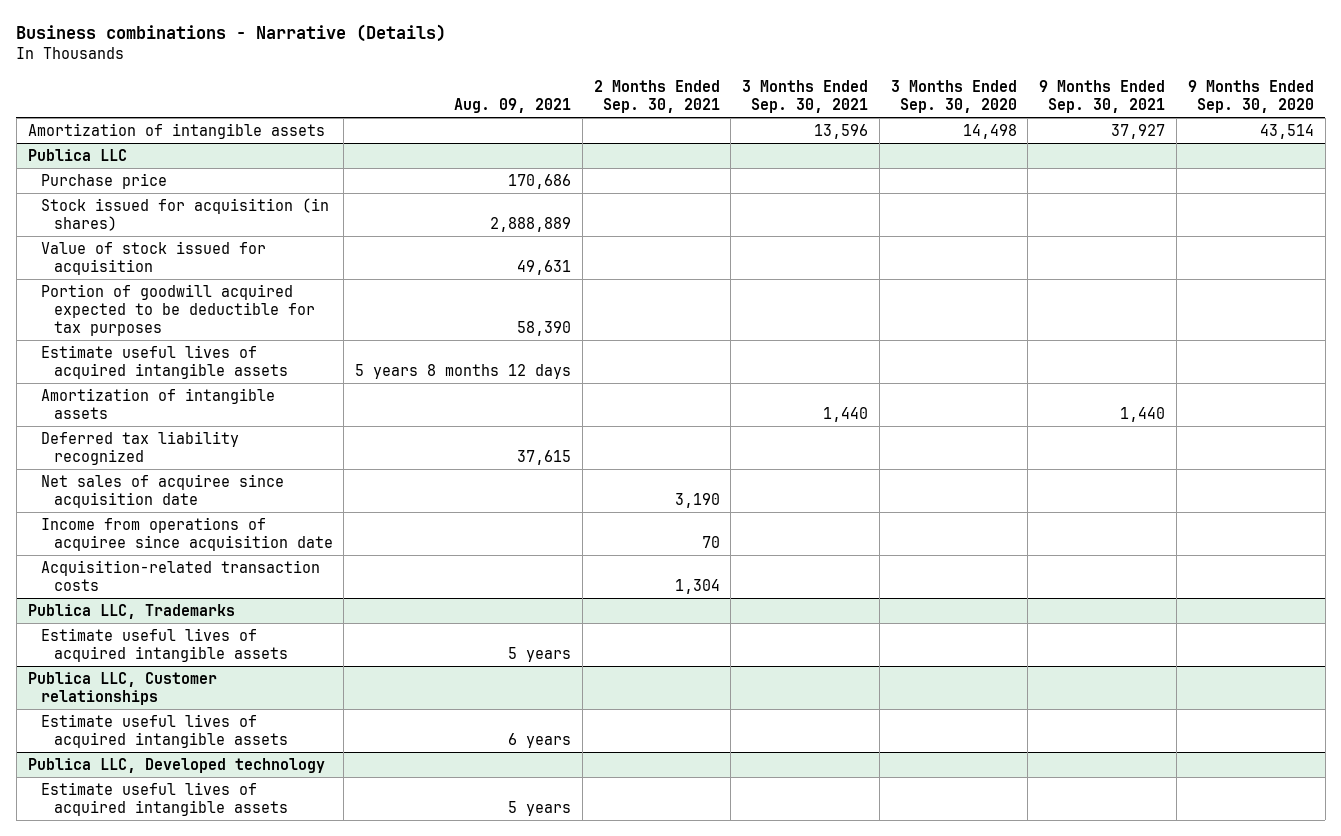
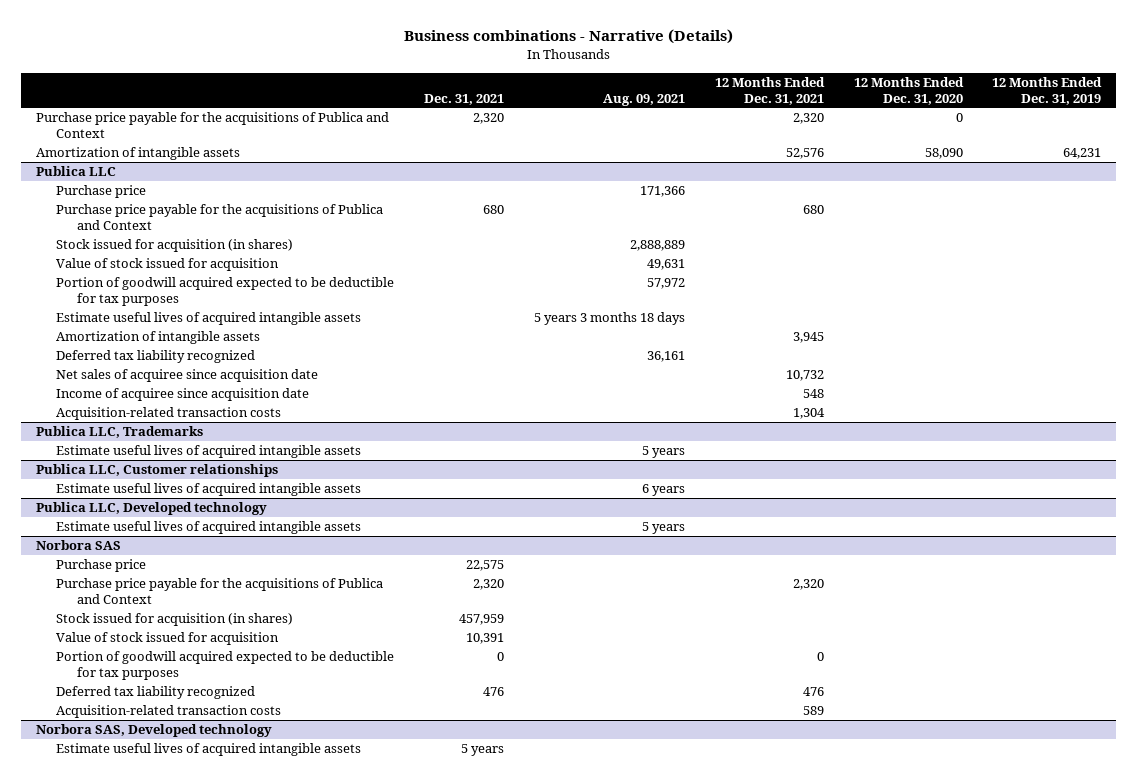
[593,79,720,113] 2 Months Ended Sep. 30, 2021 -> none
[742,79,869,113] 3 Months Ended Sep. 30, 2021 -> none
[890,79,1017,113] 3 Months Ended Sep. 30, 2020 -> none
[1039,79,1166,113] 9 Months Ended Sep. 30, 2021 -> none
[1187,79,1314,113] 9 Months Ended Sep. 30, 2020 -> none
none -> [424,93,505,105] Dec. 31, 2021
none -> [714,76,825,105] 12 Months Ended Dec. 31, 2021
none -> [853,76,964,105] 12 Months Ended Dec. 31, 2020
none -> [992,76,1103,105] 12 Months Ended Dec. 31, 2019
none -> [35,112,389,139] Purchase price payable for the acquisitions of Publica and Context
[508,173,572,189] 170,686 -> [640,186,686,198] 171,366
none -> [56,204,384,231] Purchase price payable for the acquisitions of Publica and Context
[517,320,572,336] 58,390 -> [647,278,686,290] 57,972
[355,363,572,379] 5 years 8 months 12 days -> [534,312,686,326] 5 years 3 months 18 days
[517,449,572,465] 37,615 -> [647,351,686,363] 36,161
[40,516,333,551] Income from operations of acquiree since acquisition date -> [56,388,310,402] Income of acquiree since acquisition date
none -> [35,540,121,551] Norbora SAS
none -> [56,559,147,573] Purchase price
none -> [56,578,384,605] Purchase price payable for the acquisitions of Publica and Context
none -> [56,613,294,627] Stock issued for acquisition (in shares)
none -> [56,632,280,646] Value of stock issued for acquisition
none -> [56,651,395,681] Portion of goodwill acquired expected to be deductible for tax purposes
none -> [56,686,256,700] Deferred tax liability recognized
none -> [56,705,282,719] Acquisition-related transaction costs
none -> [35,724,272,738] Norbora SAS, Developed technology
none -> [56,743,362,757] Estimate useful lives of acquired intangible assets

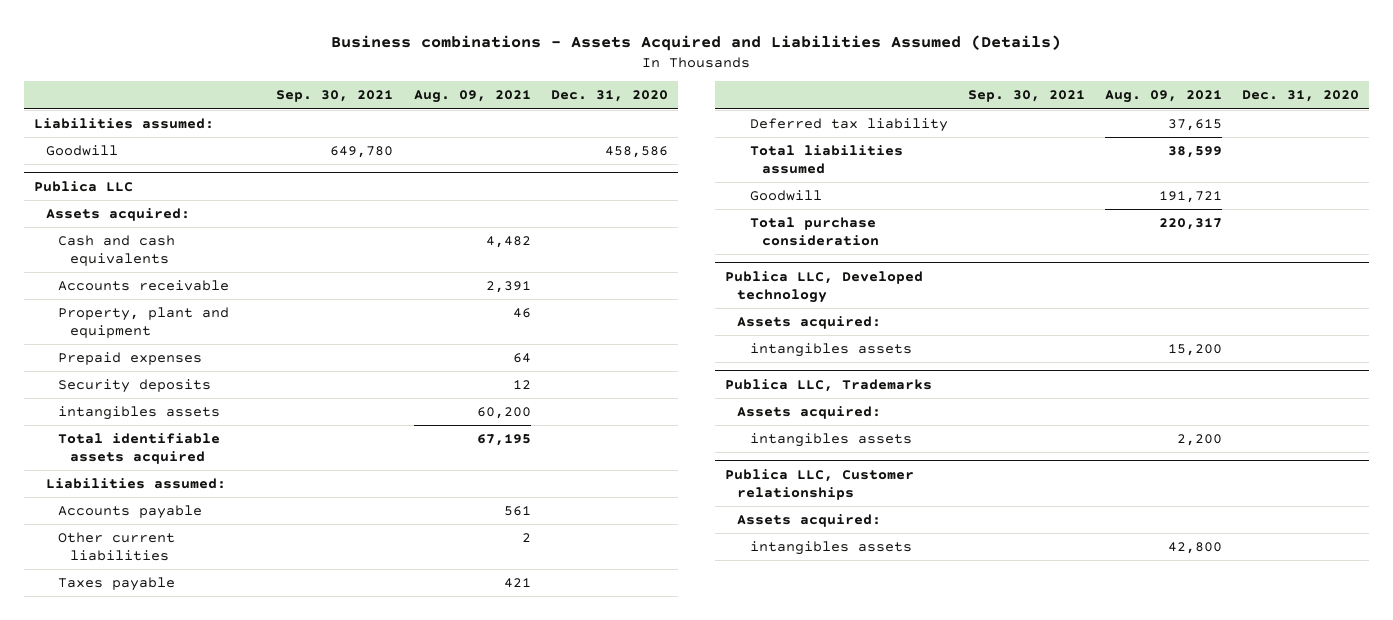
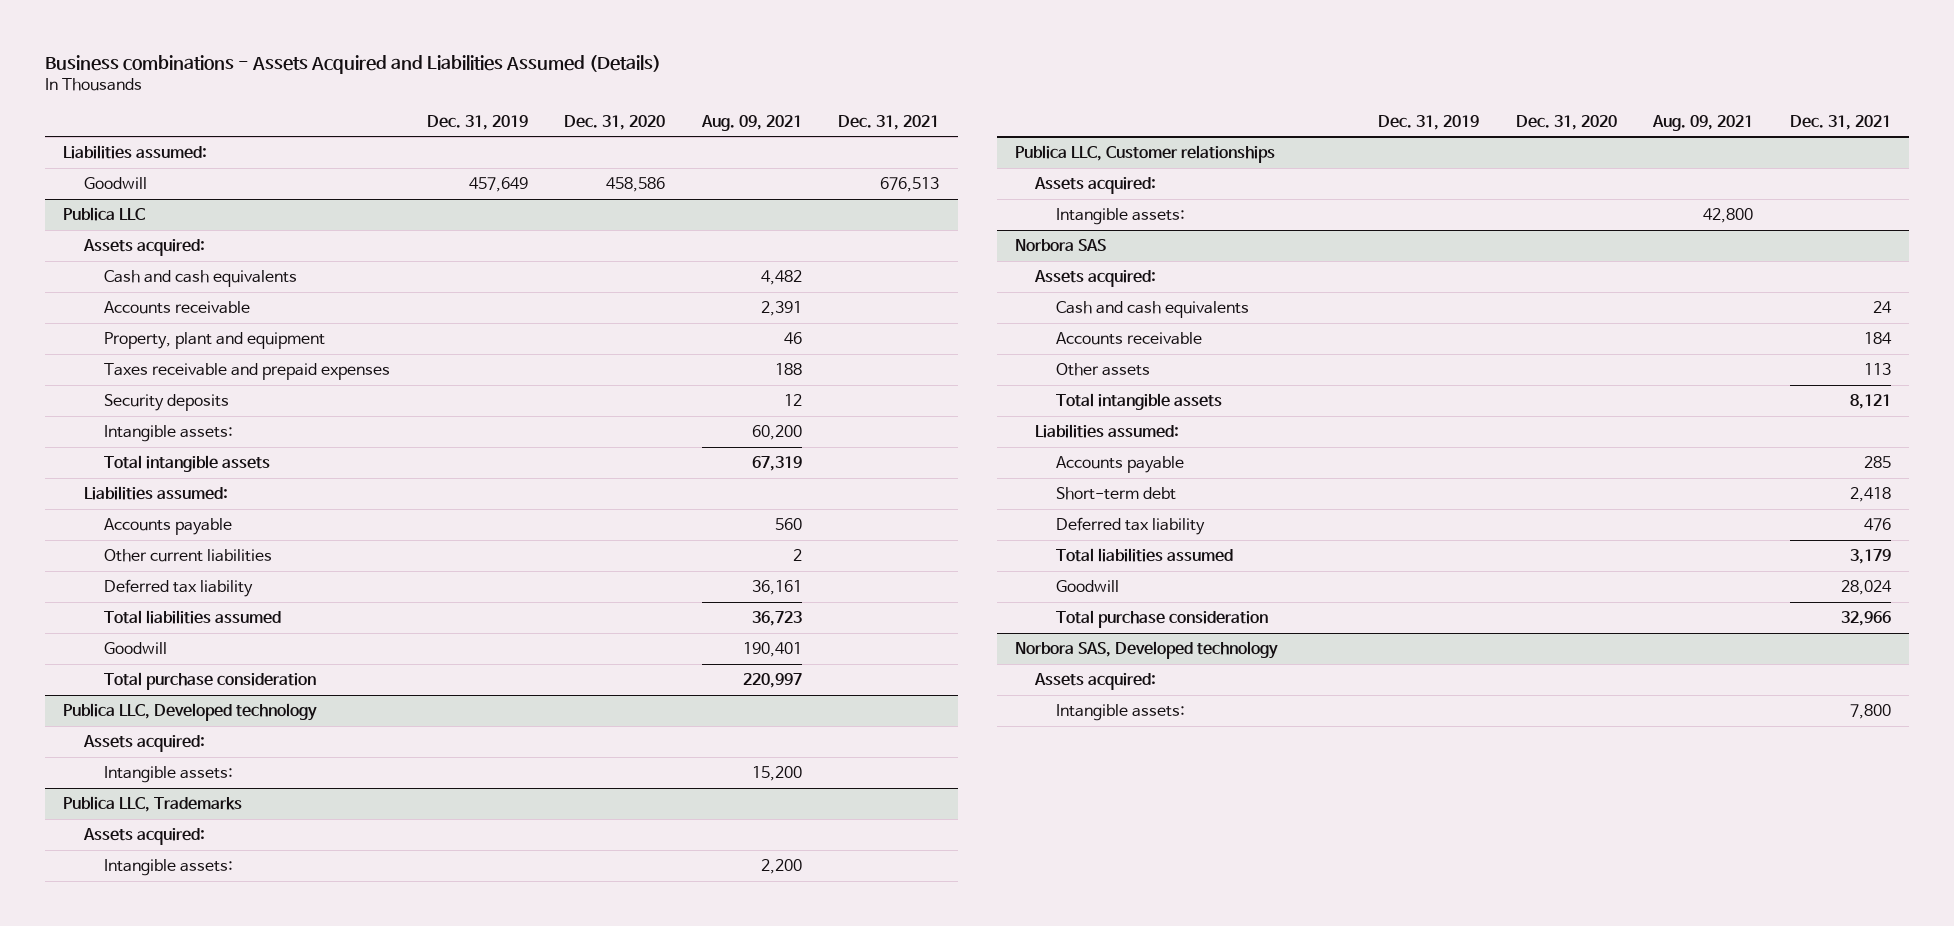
[276,90,394,103] Sep. 30, 2021 -> none
none -> [426,114,528,130] Dec. 31, 2019
none -> [838,114,940,130] Dec. 31, 2021
[58,352,203,366] Prepaid expenses -> [104,362,391,380] Taxes receivable and prepaid expenses
[512,353,531,364] 64 -> [774,362,802,375] 188
[58,406,221,421] intangibles assets -> [104,424,234,442] Intangible assets:
[58,433,221,464] Total identifiable assets acquired -> [104,454,271,472] Total intangible assets
[476,434,531,447] 67,195 -> [751,455,802,471] 67,319
[503,506,531,517] 561 -> [774,517,802,530] 560
[58,577,176,592] Taxes payable -> none
[1167,119,1222,132] 37,615 -> [751,579,802,595] 36,161
[1167,146,1222,159] 38,599 -> [751,610,802,626] 36,723
[1158,191,1222,204] 191,721 -> [742,641,802,657] 190,401
[1158,218,1222,231] 220,317 -> [742,672,802,688] 220,997
[749,343,912,358] intangibles assets -> [104,765,234,783] Intangible assets:
[749,433,912,448] intangibles assets -> [104,858,234,876] Intangible assets:
[749,541,912,556] intangibles assets -> [1056,207,1186,225] Intangible assets:
none -> [1014,238,1106,252] Norbora SAS
none -> [1034,269,1157,287] Assets acquired:
none -> [1056,300,1250,318] Cash and cash equivalents
none -> [1056,331,1203,345] Accounts receivable
none -> [1056,362,1151,376] Other assets
none -> [1056,392,1223,410] Total intangible assets
none -> [1035,423,1180,438] Liabilities assumed:
none -> [1056,455,1185,473] Accounts payable
none -> [1056,486,1177,500] Short-term debt
none -> [1056,516,1206,535] Deferred tax liability
none -> [1056,547,1234,562] Total liabilities assumed
none -> [1056,579,1120,592] Goodwill
none -> [1056,609,1269,628] Total purchase consideration
none -> [1014,640,1278,659] Norbora SAS, Developed technology
none -> [1034,672,1157,690] Assets acquired:
none -> [1056,703,1186,721] Intangible assets:

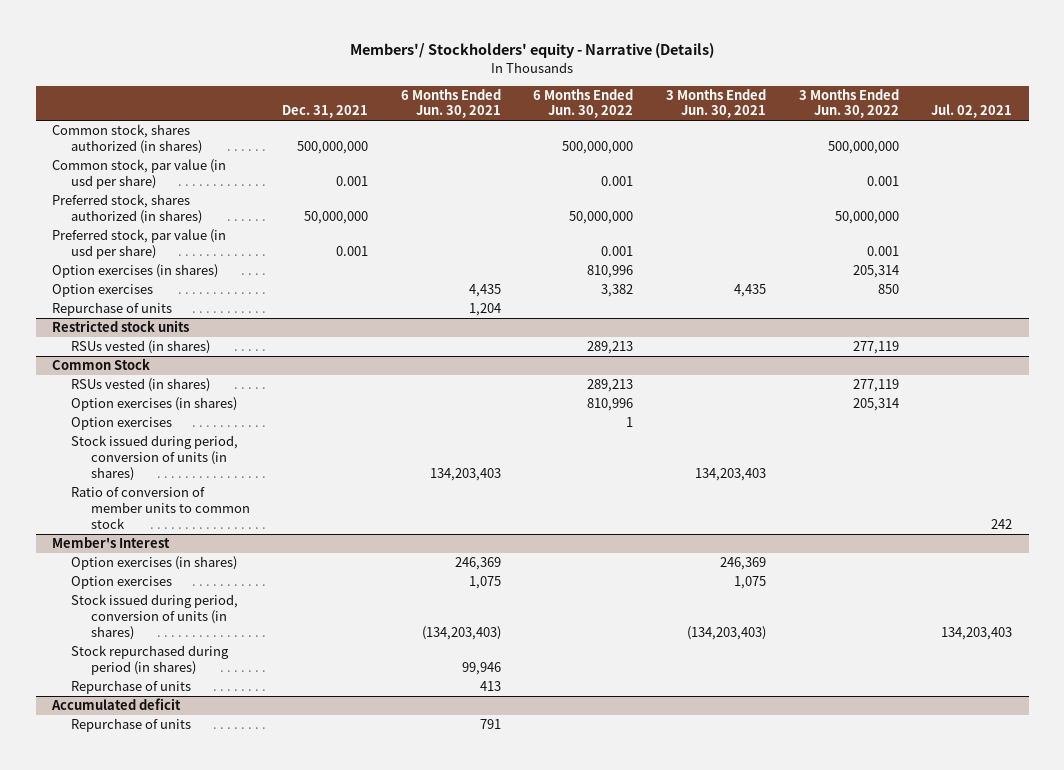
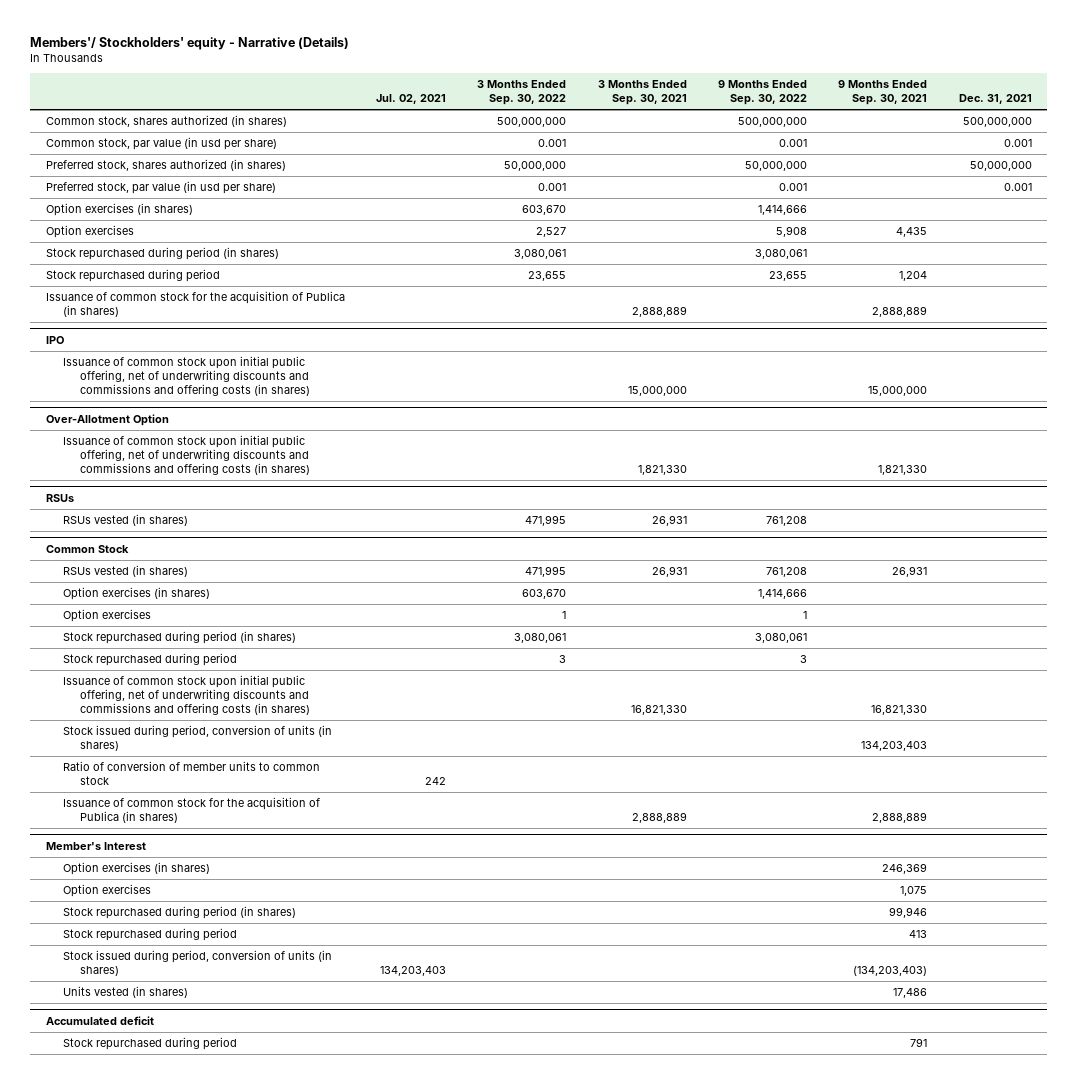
[400,88,501,119] 6 Months Ended Jun. 30, 2021 -> none
[533,88,634,119] 6 Months Ended Jun. 30, 2022 -> none
[666,88,767,119] 3 Months Ended Jun. 30, 2021 -> none
[798,88,899,119] 3 Months Ended Jun. 30, 2022 -> none
none -> [477,80,567,106] 3 Months Ended Sep. 30, 2022
none -> [597,80,687,106] 3 Months Ended Sep. 30, 2021
none -> [718,80,808,106] 9 Months Ended Sep. 30, 2022
none -> [838,80,928,106] 9 Months Ended Sep. 30, 2021
none -> [45,247,279,261] Stock repurchased during period (in shares)
[51,302,172,317] Repurchase of units -> [45,269,220,283] Stock repurchased during period
none -> [45,291,345,317] Issuance of common stock for the acquisition of Publica (in shares)
none -> [45,336,64,345] IPO
none -> [62,356,310,396] Issuance of common stock upon initial public offering, net of underwriting discounts and commissions and offering costs (in shares)
none -> [45,414,169,427] Over-Allotment Option
none -> [62,435,310,475] Issuance of common stock upon initial public offering, net of underwriting discounts and commissions and offering costs (in shares)
[51,320,189,333] Restricted stock units -> [45,494,74,503] RSUs
none -> [62,631,296,645] Stock repurchased during period (in shares)
none -> [62,653,237,667] Stock repurchased during period
none -> [62,675,310,715] Issuance of common stock upon initial public offering, net of underwriting discounts and commissions and offering costs (in shares)
none -> [62,797,320,823] Issuance of common stock for the acquisition of Publica (in shares)
[71,680,192,695] Repurchase of units -> [62,928,237,942] Stock repurchased during period
[71,594,239,640] Stock issued during period, conversion of units (in shares) -> [62,950,332,976] Stock issued during period, conversion of units (in shares)
none -> [62,986,188,999] Units vested (in shares)
[71,718,192,733] Repurchase of units -> [62,1037,237,1051] Stock repurchased during period

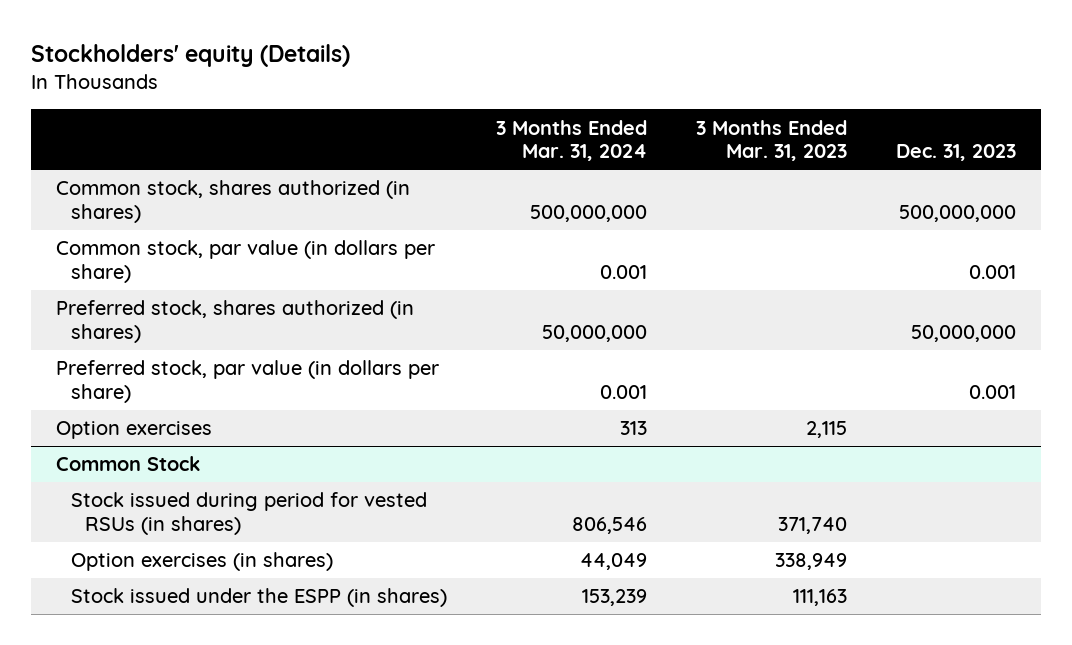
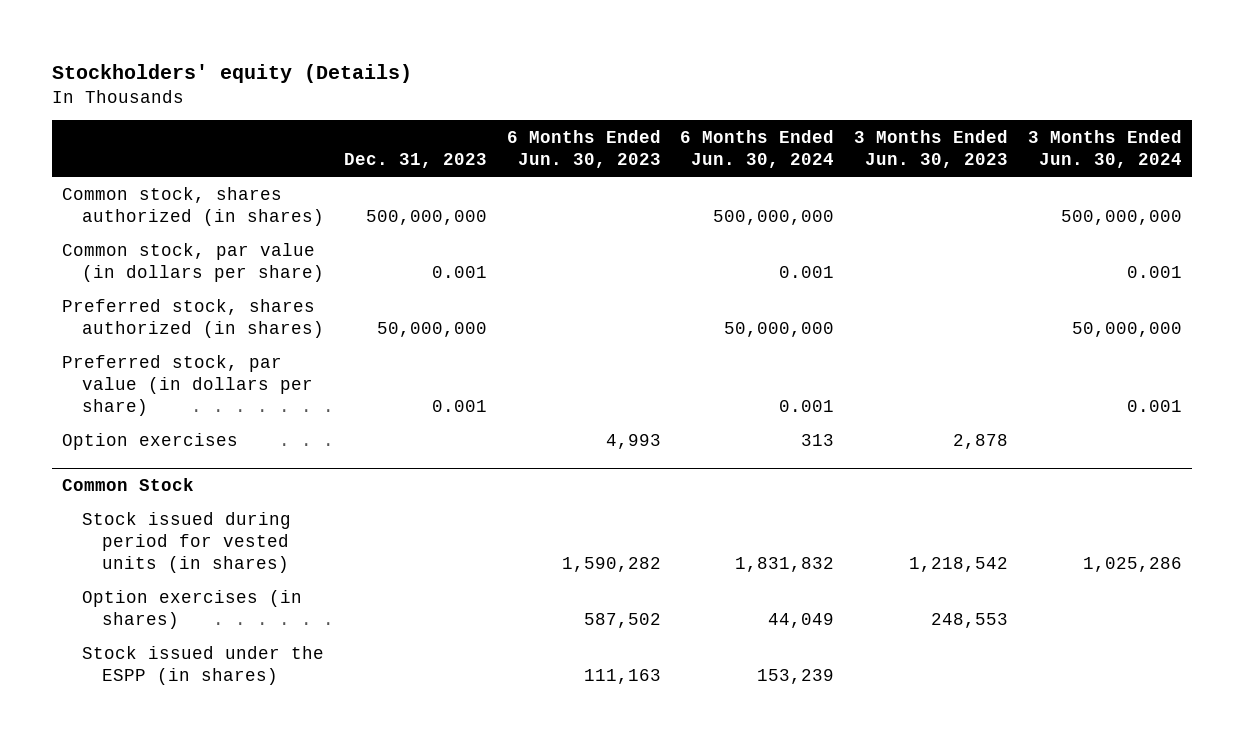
[495,119,647,162] 3 Months Ended Mar. 31, 2024 -> none
[696,119,848,162] 3 Months Ended Mar. 31, 2023 -> none
none -> [506,129,661,168] 6 Months Ended Jun. 30, 2023
none -> [680,129,835,168] 6 Months Ended Jun. 30, 2024
none -> [854,129,1009,168] 3 Months Ended Jun. 30, 2023
none -> [1028,129,1183,168] 3 Months Ended Jun. 30, 2024
[70,492,427,535] Stock issued during period for vested RSUs (in shares) -> [81,511,291,573] Stock issued during period for vested units (in shares)

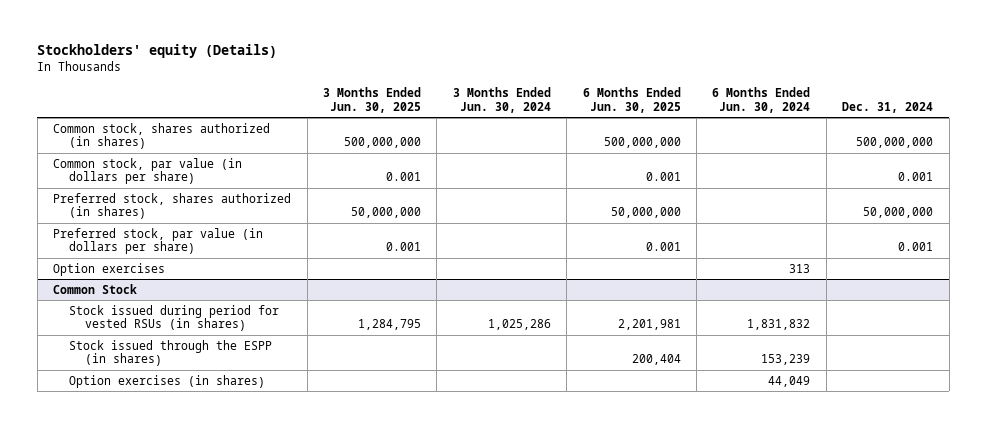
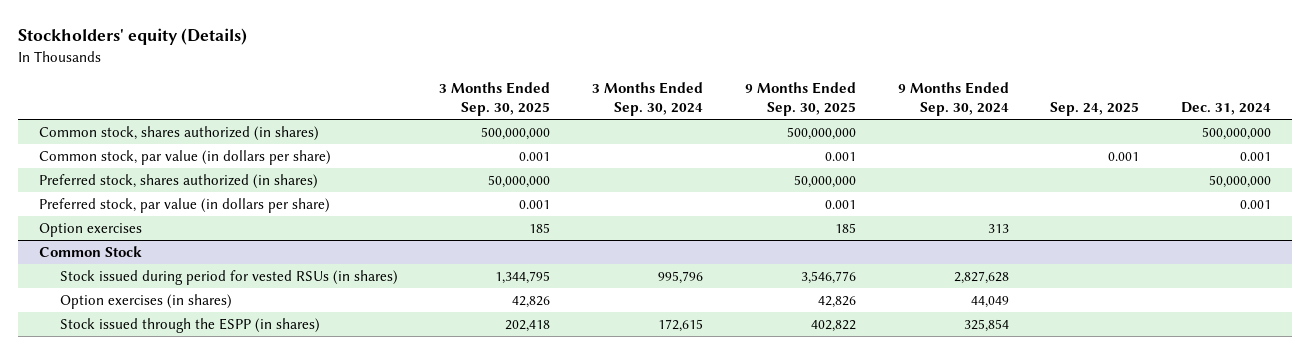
[322,87,421,113] 3 Months Ended Jun. 30, 2025 -> none
[452,87,551,113] 3 Months Ended Jun. 30, 2024 -> none
[582,87,681,113] 6 Months Ended Jun. 30, 2025 -> none
[712,87,811,113] 6 Months Ended Jun. 30, 2024 -> none
none -> [439,82,551,117] 3 Months Ended Sep. 30, 2025
none -> [592,82,704,117] 3 Months Ended Sep. 30, 2024
none -> [744,82,856,117] 9 Months Ended Sep. 30, 2025
none -> [897,82,1009,117] 9 Months Ended Sep. 30, 2024
none -> [1050,102,1140,117] Sep. 24, 2025
[69,339,273,367] Stock issued through the ESPP (in shares) -> [59,317,320,333] Stock issued through the ESPP (in shares)

